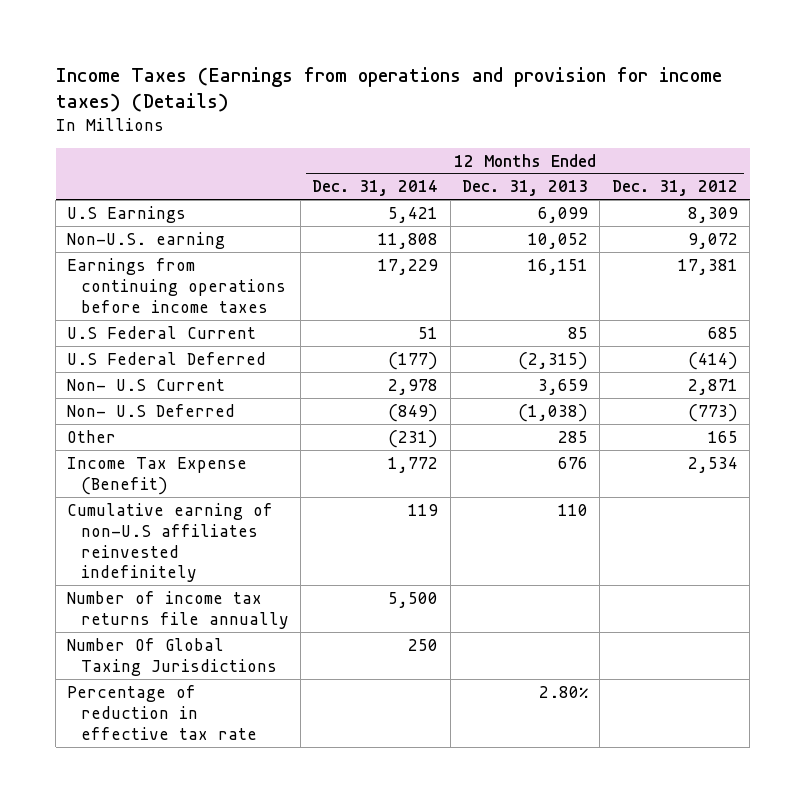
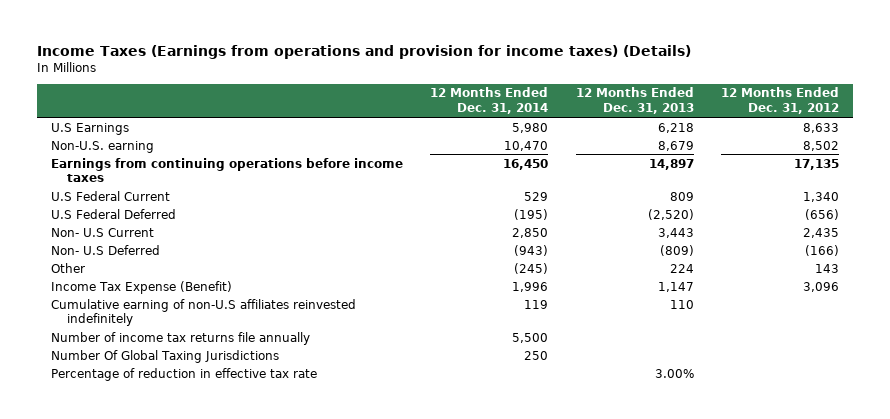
[388,206,439,223] 5,421 -> [512,122,549,133] 5,980
[538,206,589,223] 6,099 -> [657,122,694,133] 6,218
[687,206,738,223] 8,309 -> [802,122,839,133] 8,633
[378,232,439,249] 11,808 -> [504,140,549,151] 10,470
[528,232,589,249] 10,052 -> [657,140,694,151] 8,679
[687,232,738,249] 9,072 -> [802,140,839,151] 8,502
[378,258,439,275] 17,229 -> [503,158,549,170] 16,450
[528,258,589,275] 16,151 -> [648,158,694,170] 14,897
[677,258,738,275] 17,381 -> [793,158,839,170] 17,135
[418,326,439,339] 51 -> [524,191,549,201] 529
[568,326,589,339] 85 -> [669,191,694,201] 809
[707,326,738,339] 685 -> [802,191,839,202] 1,340
[388,351,439,370] (177) -> [514,208,549,220] (195)
[518,351,589,370] (2,315) -> [647,208,694,220] (2,520)
[687,351,738,370] (414) -> [804,208,839,220] (656)
[388,378,439,395] 2,978 -> [512,227,549,238] 2,850
[538,378,589,395] 3,659 -> [657,227,694,238] 3,443
[687,378,738,395] 2,871 -> [802,227,839,238] 2,435
[388,403,439,422] (849) -> [514,244,549,256] (943)
[518,403,589,422] (1,038) -> [659,244,694,256] (809)
[687,403,738,422] (773) -> [804,244,839,256] (166)
[388,429,439,448] (231) -> [514,262,549,274] (245)
[558,430,589,443] 285 -> [669,263,694,273] 224
[707,430,738,443] 165 -> [814,263,839,273] 143
[388,456,439,473] 1,772 -> [512,281,549,292] 1,996
[558,456,589,469] 676 -> [657,281,694,292] 1,147
[687,456,738,473] 2,534 -> [802,281,839,292] 3,096
[539,685,589,698] 2.80% -> [654,368,694,378] 3.00%

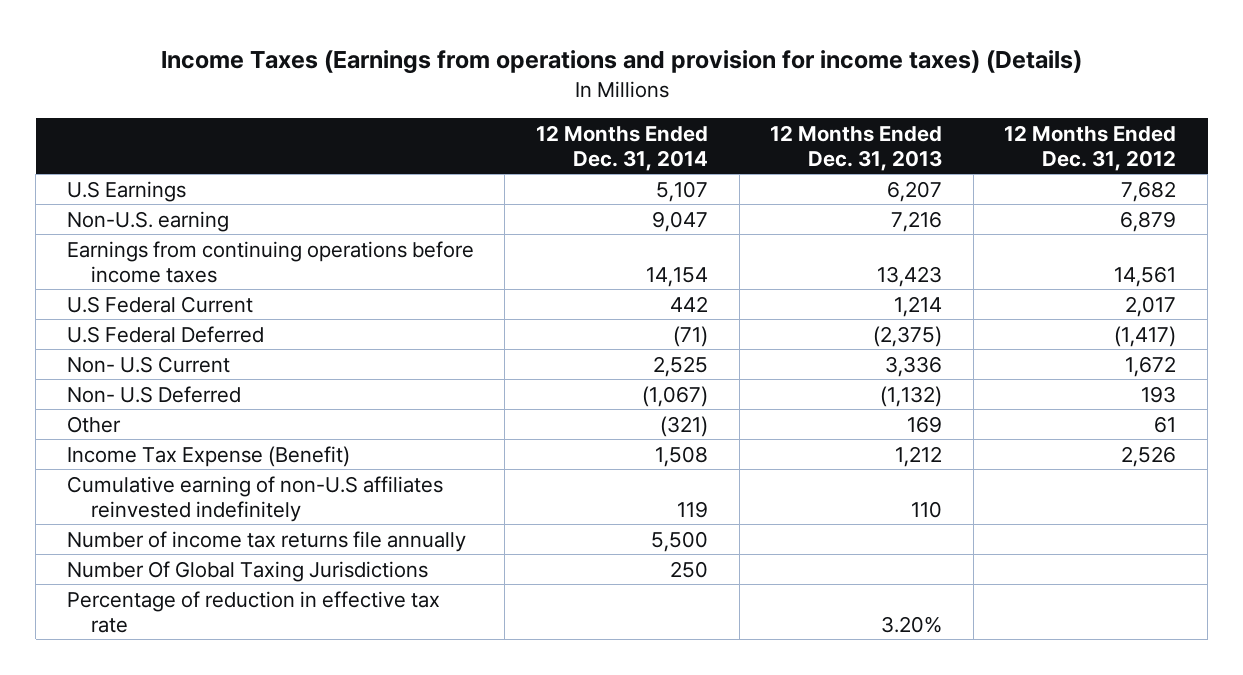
[512,122,549,133] 5,980 -> [656,180,709,202] 5,107
[657,122,694,133] 6,218 -> [887,180,943,202] 6,207
[802,122,839,133] 8,633 -> [1121,180,1177,202] 7,682
[504,140,549,151] 10,470 -> [652,210,709,232] 9,047
[657,140,694,151] 8,679 -> [891,210,943,232] 7,216
[802,140,839,151] 8,502 -> [1120,210,1177,232] 6,879
[503,158,549,170] 16,450 -> [646,266,709,287] 14,154
[648,158,694,170] 14,897 -> [877,265,943,287] 13,423
[793,158,839,170] 17,135 -> [1114,265,1177,287] 14,561
[524,191,549,201] 529 -> [670,295,709,312] 442
[669,191,694,201] 809 -> [894,295,943,317] 1,214
[802,191,839,202] 1,340 -> [1125,295,1177,317] 2,017
[514,208,549,220] (195) -> [673,325,709,347] (71)
[647,208,694,220] (2,520) -> [873,325,943,347] (2,375)
[804,208,839,220] (656) -> [1114,325,1177,347] (1,417)
[512,227,549,238] 2,850 -> [653,355,709,377] 2,525
[657,227,694,238] 3,443 -> [885,355,943,377] 3,336
[802,227,839,238] 2,435 -> [1125,355,1177,377] 1,672
[514,244,549,256] (943) -> [642,385,709,407] (1,067)
[659,244,694,256] (809) -> [880,385,943,407] (1,132)
[804,244,839,256] (166) -> [1141,385,1177,403] 193
[514,262,549,274] (245) -> [660,415,709,437] (321)
[669,263,694,273] 224 -> [907,415,943,433] 169
[814,263,839,273] 143 -> [1154,415,1177,433] 61
[512,281,549,292] 1,996 -> [655,445,709,467] 1,508
[657,281,694,292] 1,147 -> [895,445,943,467] 1,212
[802,281,839,292] 3,096 -> [1121,445,1177,467] 2,526
[654,368,694,378] 3.00% -> [881,615,943,633] 3.20%

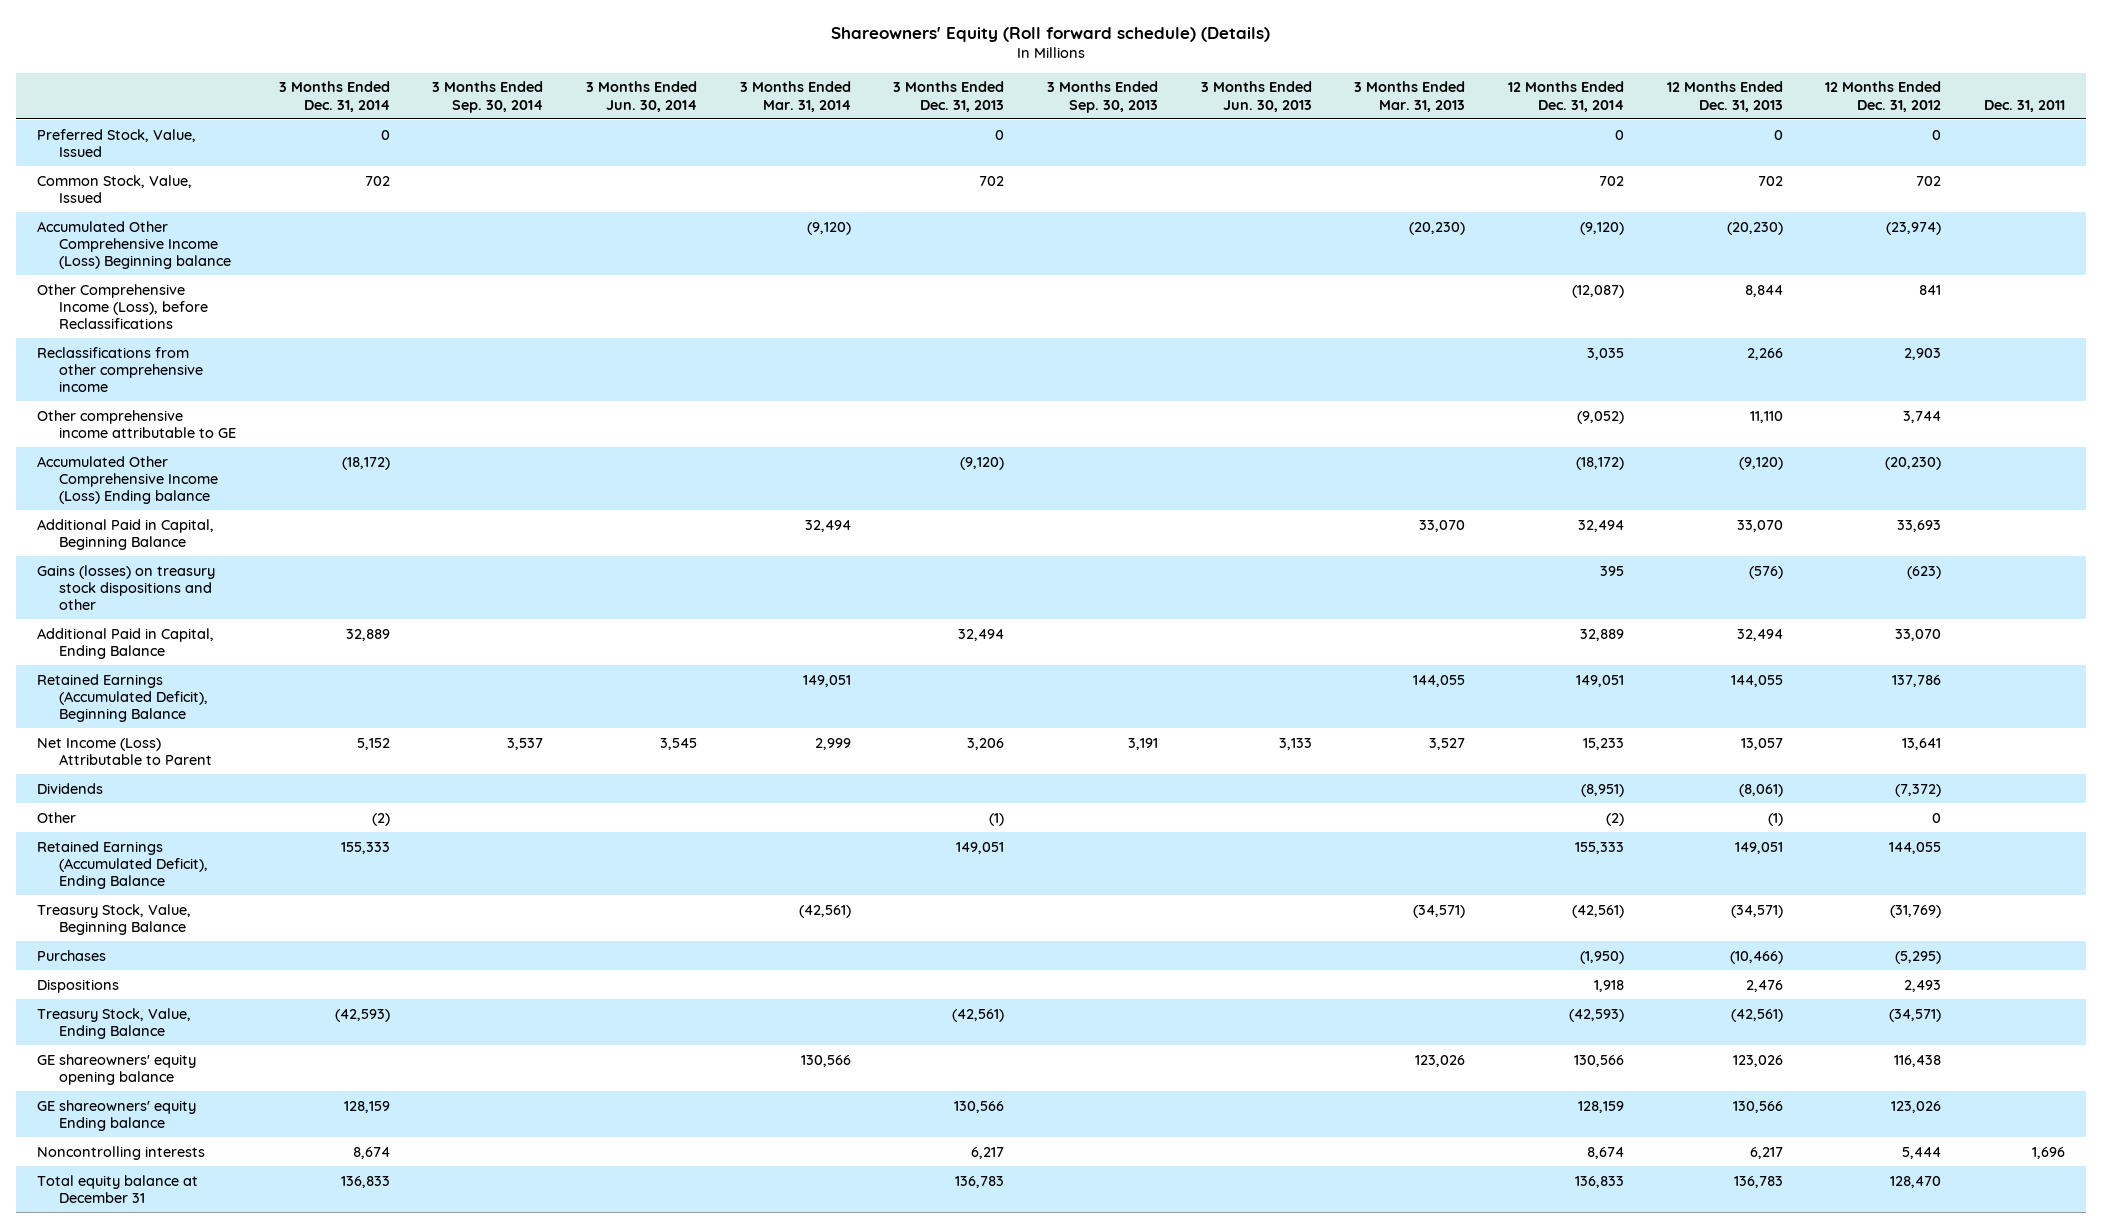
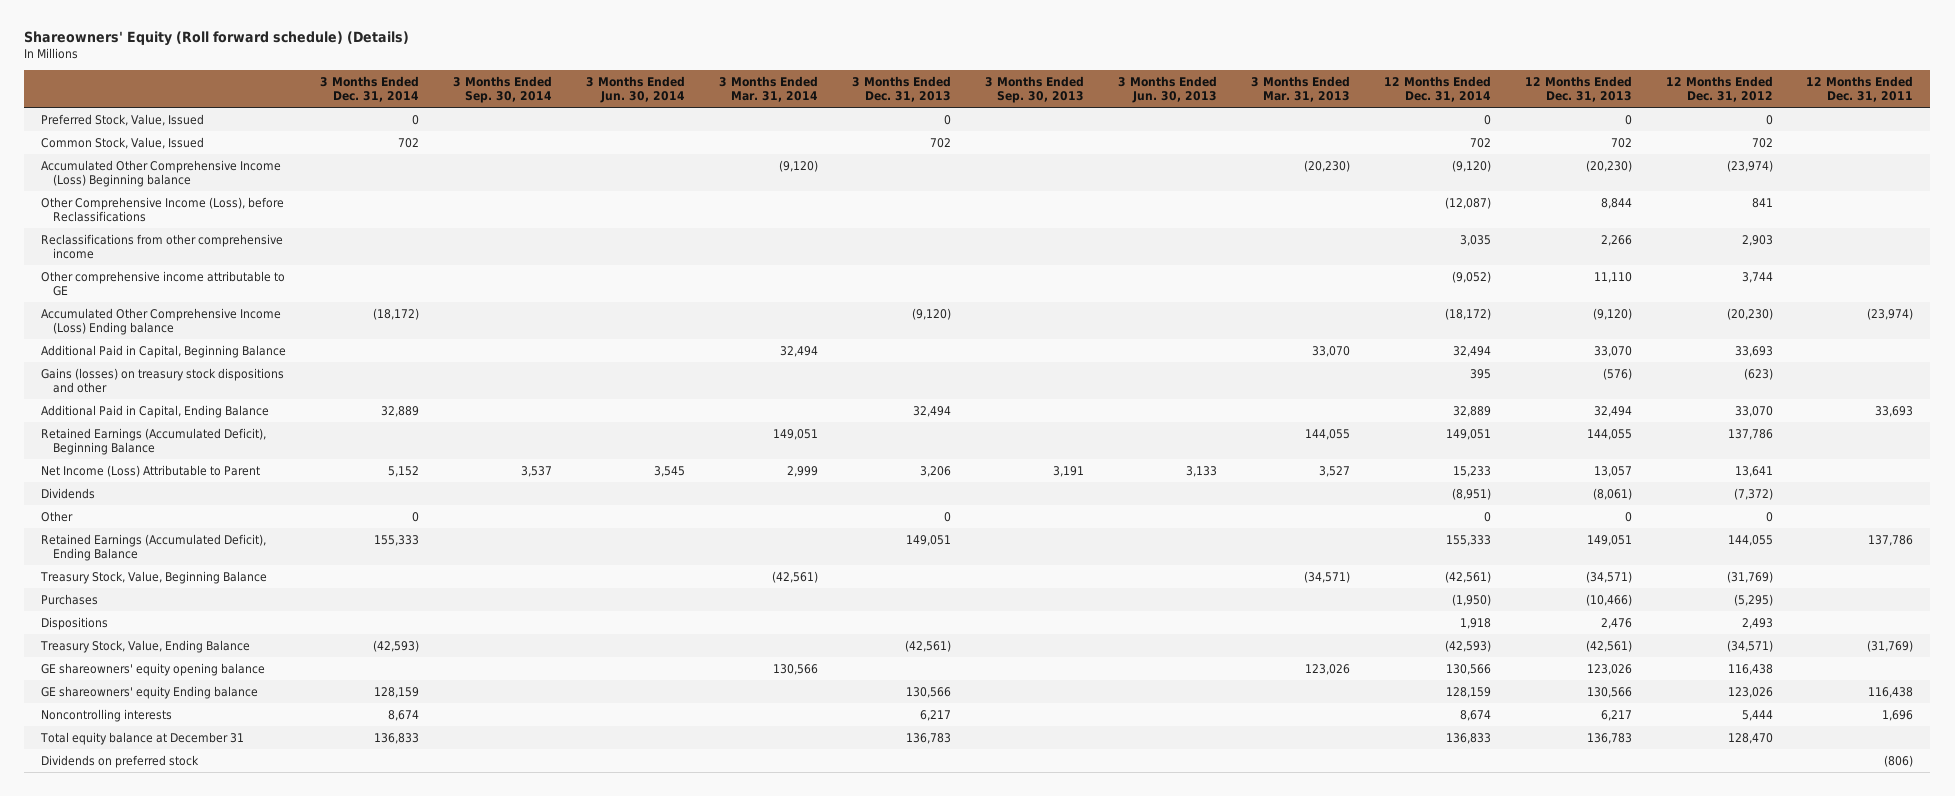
[1983,99,2065,112] Dec. 31, 2011 -> none
none -> [1806,75,1914,103] 12 Months Ended Dec. 31, 2011
[371,812,390,826] (2) -> [412,511,420,522] 0
[989,812,1005,826] (1) -> [943,511,951,522] 0
[1605,812,1624,826] (2) -> [1483,511,1491,522] 0
[1767,812,1783,826] (1) -> [1624,511,1632,522] 0
none -> [41,754,200,768] Dividends on preferred stock

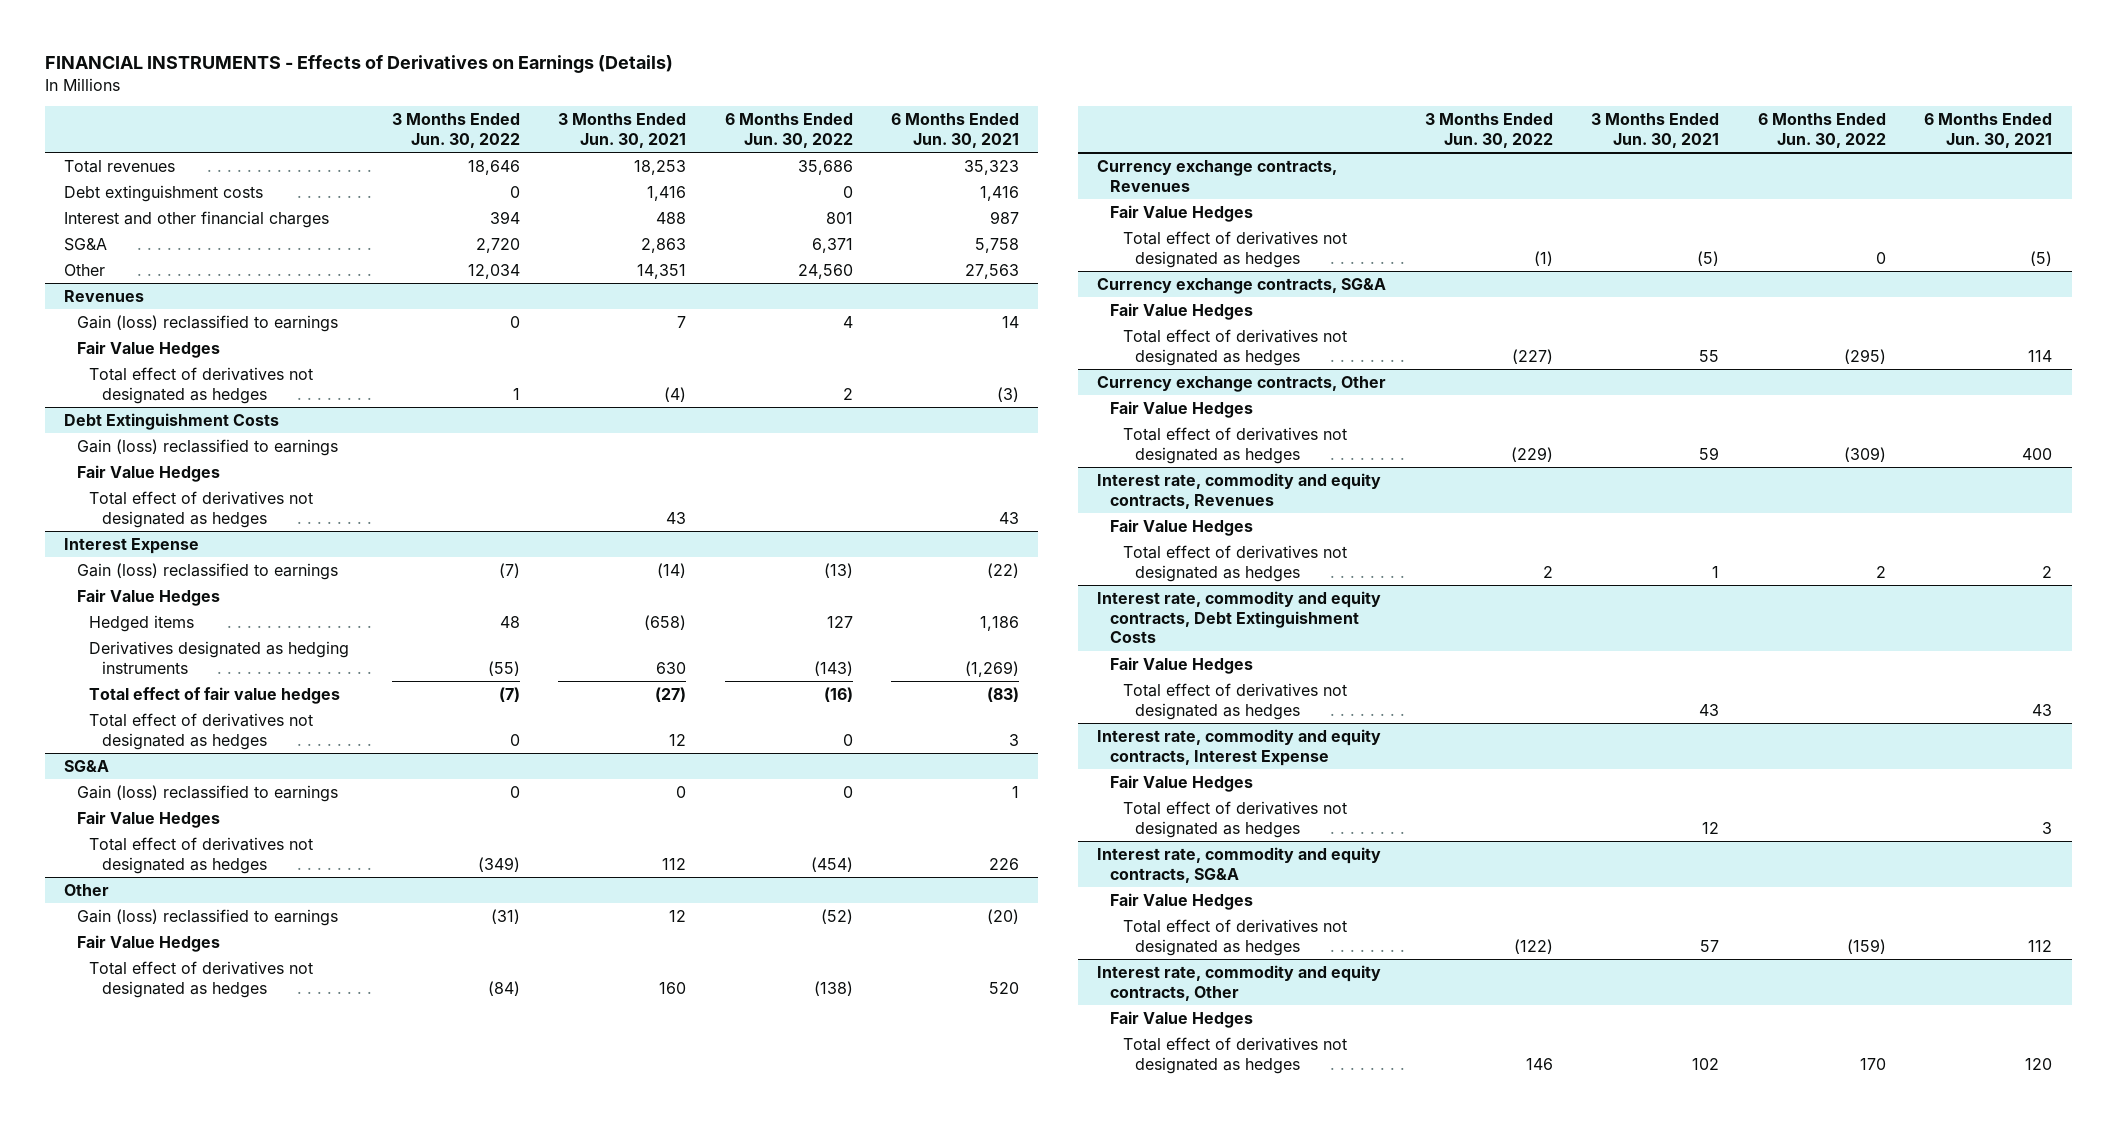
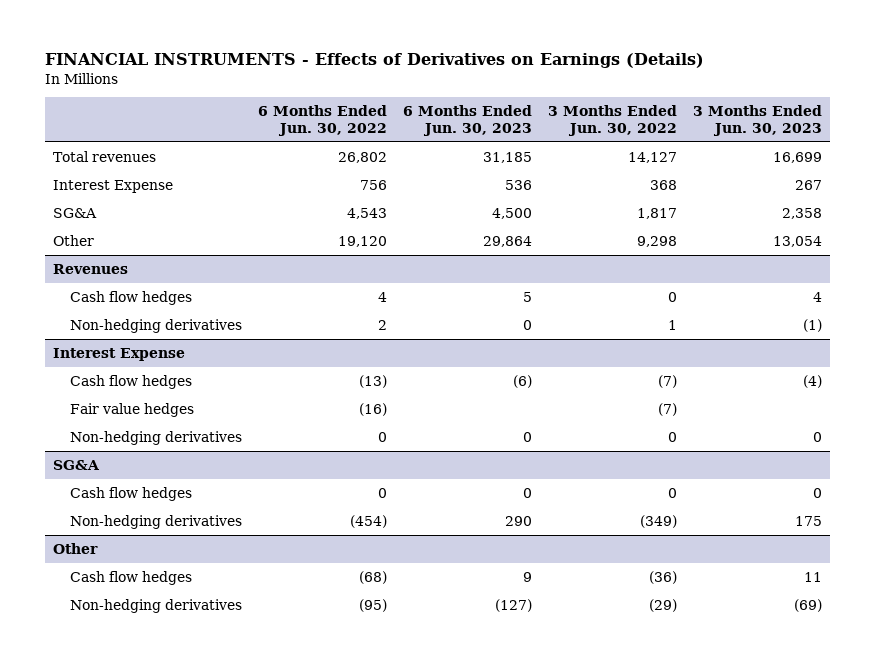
[558,113,687,149] 3 Months Ended Jun. 30, 2021 -> none
[891,113,1020,149] 6 Months Ended Jun. 30, 2021 -> none
none -> [402,104,532,136] 6 Months Ended Jun. 30, 2023
none -> [692,104,822,136] 3 Months Ended Jun. 30, 2023
[64,184,264,202] Debt extinguishment costs -> none
[64,210,330,228] Interest and other financial charges -> none
[467,159,520,175] 18,646 -> [627,151,677,163] 14,127
[797,159,853,175] 35,686 -> [337,151,387,163] 26,802
none -> [52,179,173,193] Interest Expense
[475,237,520,253] 2,720 -> [636,207,677,219] 1,817
[811,237,853,253] 6,371 -> [346,207,387,219] 4,543
[467,263,520,279] 12,034 -> [636,235,677,247] 9,298
[797,263,853,279] 24,560 -> [337,235,387,247] 19,120
[76,340,220,358] Fair Value Hedges -> none
[64,412,280,430] Debt Extinguishment Costs -> none
[76,438,338,456] Gain (loss) reclassified to earnings -> none
[76,464,220,482] Fair Value Hedges -> none
[89,490,314,528] Total effect of derivatives not designated as hedges -> none
[76,314,338,332] Gain (loss) reclassified to earnings -> [69,290,192,305] Cash flow hedges
[89,366,314,404] Total effect of derivatives not designated as hedges -> [69,318,242,333] Non-hedging derivatives
[76,588,220,606] Fair Value Hedges -> none
[89,614,195,632] Hedged items -> none
[89,640,350,674] Derivatives designated as hedging instruments -> none
[76,562,338,580] Gain (loss) reclassified to earnings -> [69,374,192,389] Cash flow hedges
[89,686,341,704] Total effect of fair value hedges -> [69,402,194,417] Fair value hedges
[89,712,314,750] Total effect of derivatives not designated as hedges -> [69,430,242,445] Non-hedging derivatives
[76,810,220,828] Fair Value Hedges -> none
[76,784,338,802] Gain (loss) reclassified to earnings -> [69,486,192,501] Cash flow hedges
[89,836,314,874] Total effect of derivatives not designated as hedges -> [69,514,242,529] Non-hedging derivatives
[76,908,338,926] Gain (loss) reclassified to earnings -> none
[76,934,220,952] Fair Value Hedges -> none
[89,960,314,998] Total effect of derivatives not designated as hedges -> none
[1097,159,1338,192] Currency exchange contracts, Revenues -> none
[1109,204,1253,222] Fair Value Hedges -> none
[1122,230,1347,268] Total effect of derivatives not designated as hedges -> none
[1097,277,1387,294] Currency exchange contracts, SG&A -> none
[1109,302,1253,320] Fair Value Hedges -> none
[1122,328,1347,366] Total effect of derivatives not designated as hedges -> none
[1097,375,1387,392] Currency exchange contracts, Other -> none
[1109,400,1253,418] Fair Value Hedges -> none
[1122,426,1347,464] Total effect of derivatives not designated as hedges -> none
[1097,472,1382,509] Interest rate, commodity and equity contracts, Revenues -> none
[1109,518,1253,536] Fair Value Hedges -> none
[1122,544,1347,582] Total effect of derivatives not designated as hedges -> none
[1097,590,1382,644] Interest rate, commodity and equity contracts, Debt Extinguishment Costs -> none
[1109,656,1253,674] Fair Value Hedges -> none
[1122,682,1347,720] Total effect of derivatives not designated as hedges -> none
[1097,728,1382,766] Interest rate, commodity and equity contracts, Interest Expense -> none
[1109,774,1253,792] Fair Value Hedges -> none
[1122,800,1347,838] Total effect of derivatives not designated as hedges -> none
[1097,846,1382,883] Interest rate, commodity and equity contracts, SG&A -> none
[1109,892,1253,910] Fair Value Hedges -> none
[1122,918,1347,956] Total effect of derivatives not designated as hedges -> none
[1097,964,1382,1001] Interest rate, commodity and equity contracts, Other -> none
[1109,1010,1253,1028] Fair Value Hedges -> none
[1122,1036,1347,1074] Total effect of derivatives not designated as hedges -> none
none -> [69,570,192,585] Cash flow hedges
none -> [69,598,242,613] Non-hedging derivatives

